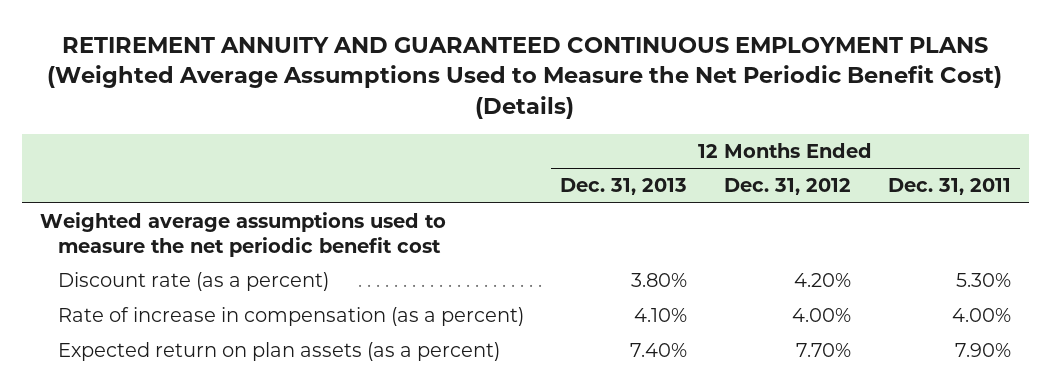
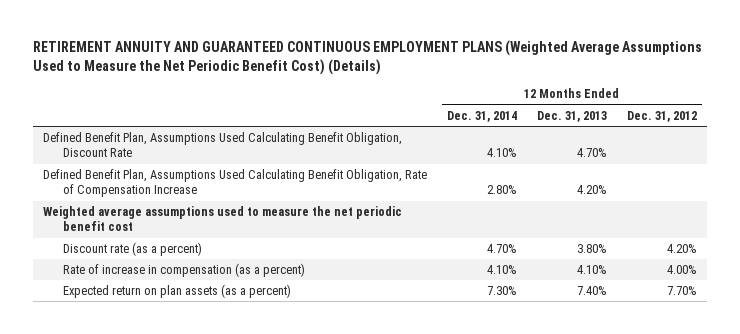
[887,178,1011,196] Dec. 31, 2011 -> none
none -> [447,110,518,122] Dec. 31, 2014
none -> [43,131,403,158] Defined Benefit Plan, Assumptions Used Calculating Benefit Obligation, Discount Rate
none -> [43,168,428,198] Defined Benefit Plan, Assumptions Used Calculating Benefit Obligation, Rate of Compensation Increase

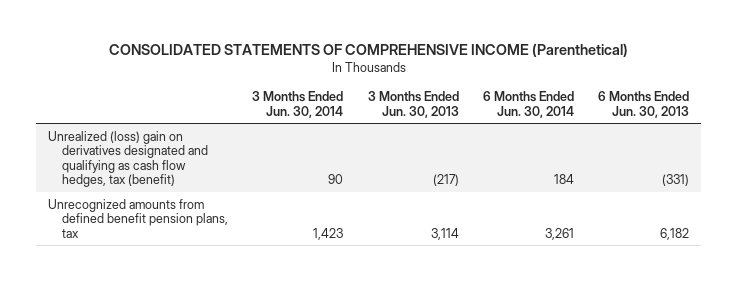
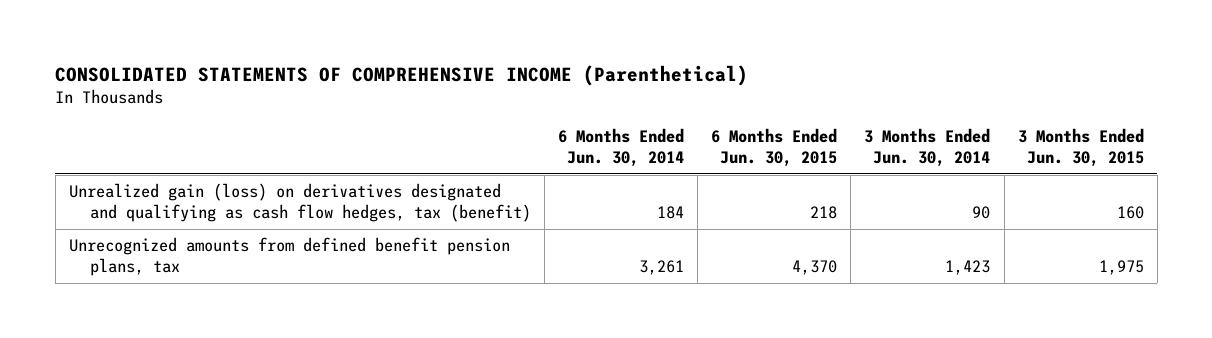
[367,91,459,118] 3 Months Ended Jun. 30, 2013 -> none
[598,91,690,118] 6 Months Ended Jun. 30, 2013 -> none
none -> [711,128,838,168] 6 Months Ended Jun. 30, 2015
none -> [1017,128,1144,168] 3 Months Ended Jun. 30, 2015
[48,130,209,188] Unrealized (loss) gain on derivatives designated and qualifying as cash flow hedges, tax (benefit) -> [68,183,531,223] Unrealized gain (loss) on derivatives designated and qualifying as cash flow hedges, tax (benefit)

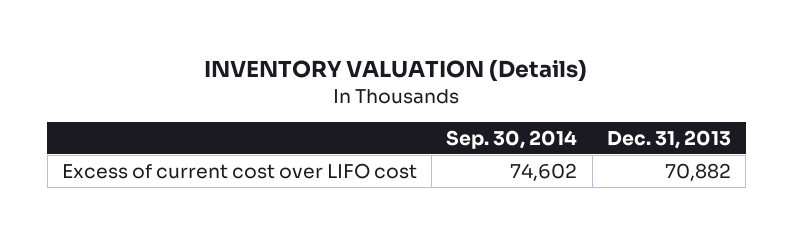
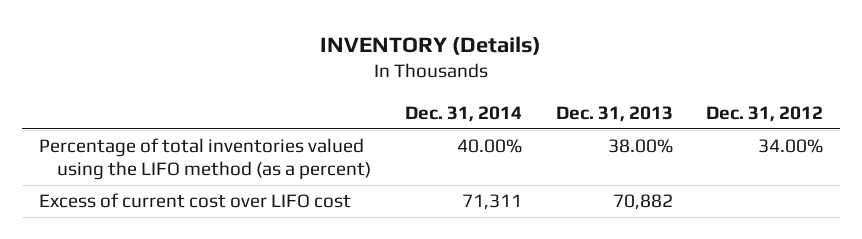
[204,58,588,82] INVENTORY VALUATION (Details) -> [320,35,542,55] INVENTORY (Details)
[446,129,578,149] Sep. 30, 2014 -> none
none -> [404,105,522,122] Dec. 31, 2014
none -> [706,105,824,122] Dec. 31, 2012
none -> [39,138,372,180] Percentage of total inventories valued using the LIFO method (as a percent)

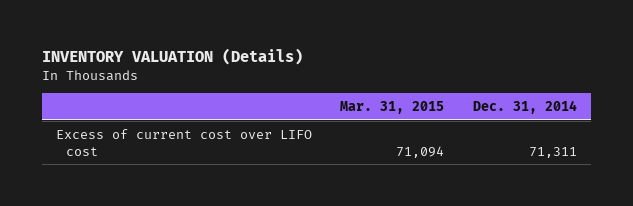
[320,35,542,55] INVENTORY (Details) -> [41,48,303,66] INVENTORY VALUATION (Details)
[555,105,673,122] Dec. 31, 2013 -> none
[706,105,824,122] Dec. 31, 2012 -> none
none -> [340,101,445,115] Mar. 31, 2015
[39,138,372,180] Percentage of total inventories valued using the LIFO method (as a percent) -> none

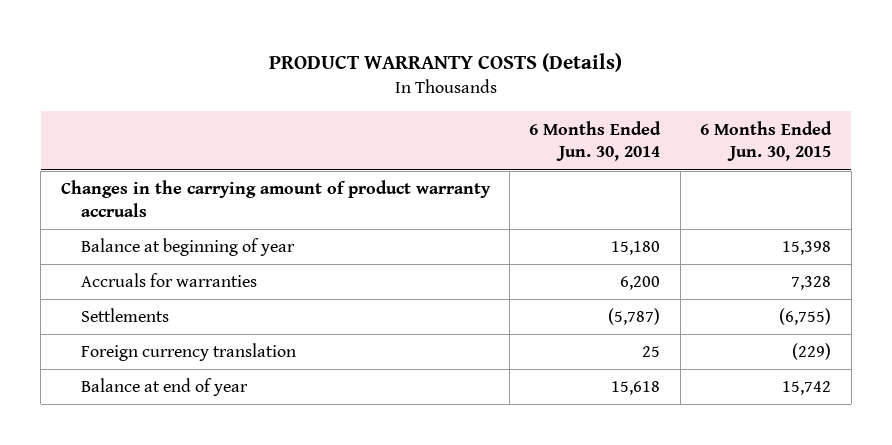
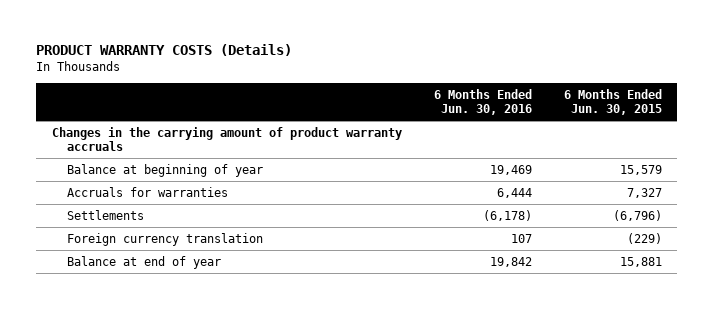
[529,120,662,162] 6 Months Ended Jun. 30, 2014 -> none
none -> [433,89,532,116] 6 Months Ended Jun. 30, 2016
[782,241,832,256] 15,398 -> [619,164,662,175] 15,579
[791,276,832,291] 7,328 -> [626,187,662,198] 7,327
[779,308,832,326] (6,755) -> [612,209,662,221] (6,796)
[782,381,832,396] 15,742 -> [619,256,662,267] 15,881

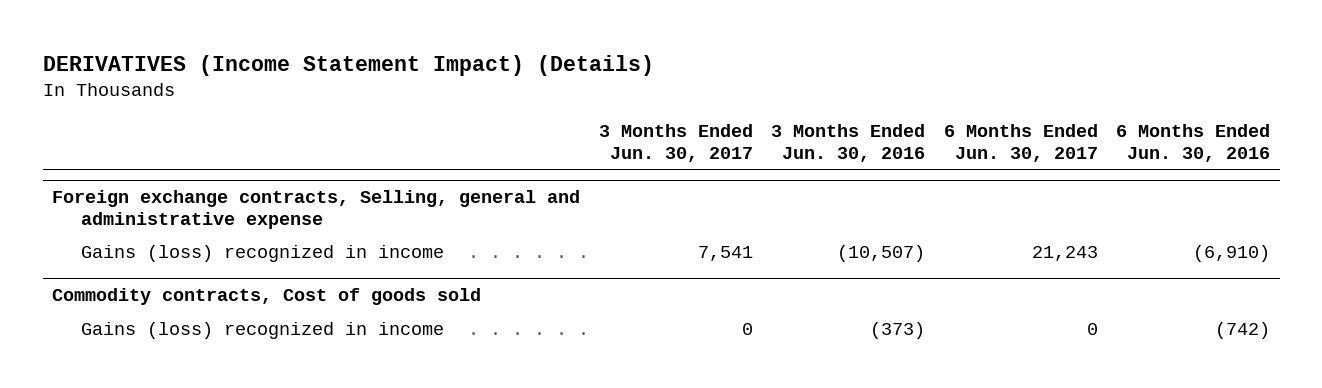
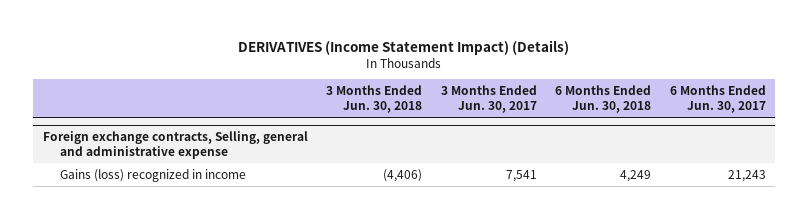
[771,124,926,162] 3 Months Ended Jun. 30, 2016 -> none
[1116,124,1271,162] 6 Months Ended Jun. 30, 2016 -> none
none -> [326,85,423,114] 3 Months Ended Jun. 30, 2018
none -> [555,85,652,114] 6 Months Ended Jun. 30, 2018
[51,288,481,306] Commodity contracts, Cost of goods sold -> none
[81,321,445,339] Gains (loss) recognized in income -> none

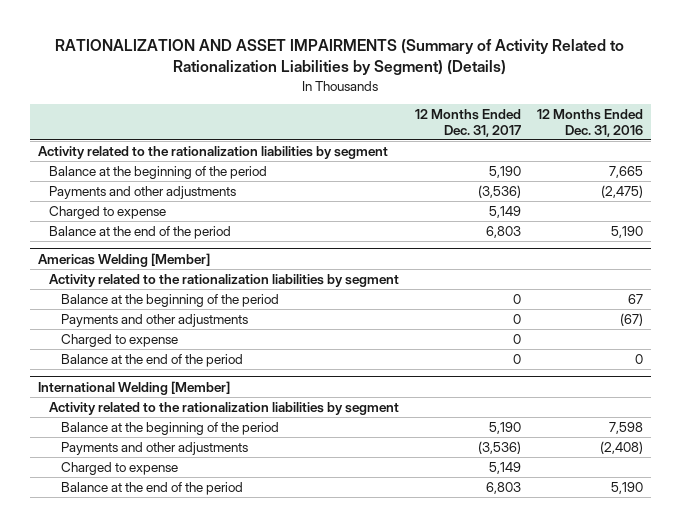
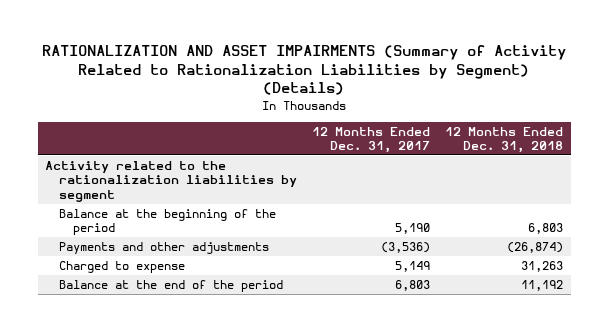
[536,109,643,137] 12 Months Ended Dec. 31, 2016 -> none
none -> [445,126,564,153] 12 Months Ended Dec. 31, 2018
[37,252,210,267] Americas Welding [Member] -> none
[49,273,400,287] Activity related to the rationalization liabilities by segment -> none
[60,293,279,307] Balance at the beginning of the period -> none
[60,313,248,327] Payments and other adjustments -> none
[60,333,178,347] Charged to expense -> none
[60,353,243,367] Balance at the end of the period -> none
[37,380,230,395] International Welding [Member] -> none
[49,401,400,415] Activity related to the rationalization liabilities by segment -> none
[60,421,279,435] Balance at the beginning of the period -> none
[60,441,248,455] Payments and other adjustments -> none
[60,461,178,475] Charged to expense -> none
[60,481,243,495] Balance at the end of the period -> none

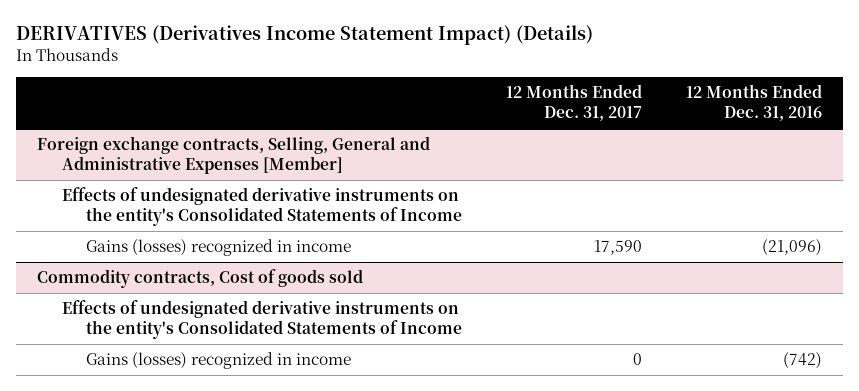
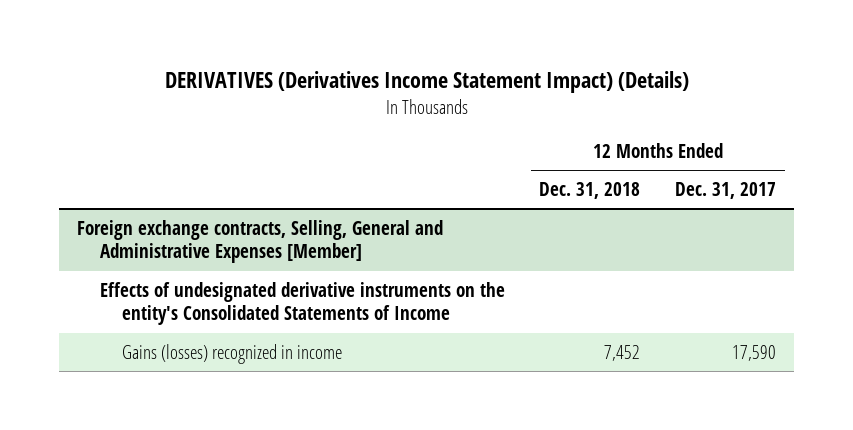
[685,83,822,122] 12 Months Ended Dec. 31, 2016 -> none
none -> [539,182,641,200] Dec. 31, 2018
[37,269,364,289] Commodity contracts, Cost of goods sold -> none
[61,300,463,340] Effects of undesignated derivative instruments on the entity's Consolidated Statements of Income -> none
[86,352,352,370] Gains (losses) recognized in income -> none

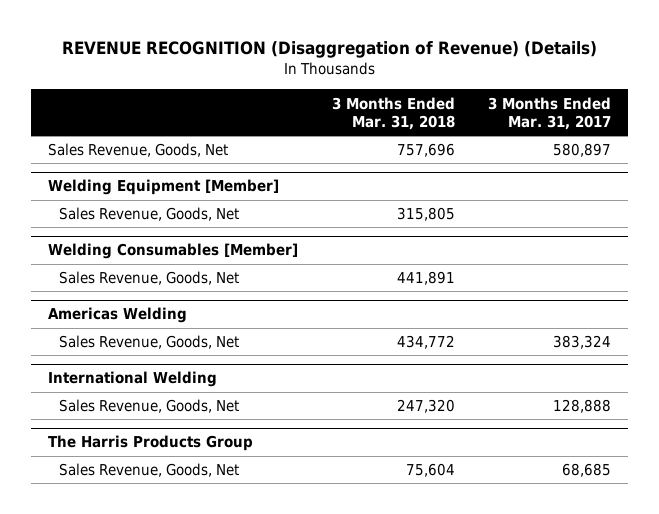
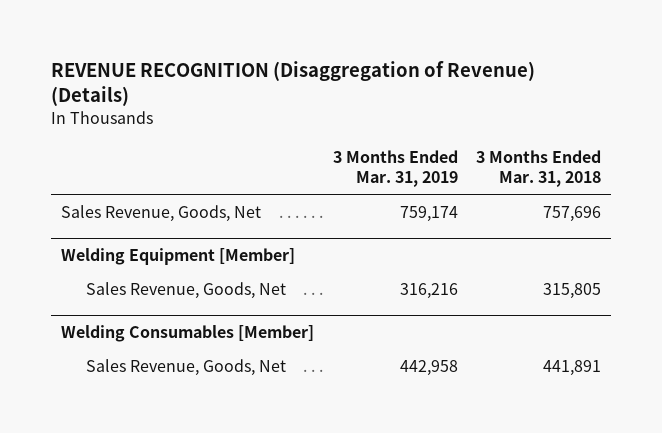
[488,96,612,130] 3 Months Ended Mar. 31, 2017 -> none
none -> [332,149,458,188] 3 Months Ended Mar. 31, 2019
[47,307,187,324] Americas Welding -> none
[58,335,239,350] Sales Revenue, Goods, Net -> none
[47,371,217,388] International Welding -> none
[58,399,239,414] Sales Revenue, Goods, Net -> none
[47,435,253,452] The Harris Products Group -> none
[58,463,239,478] Sales Revenue, Goods, Net -> none

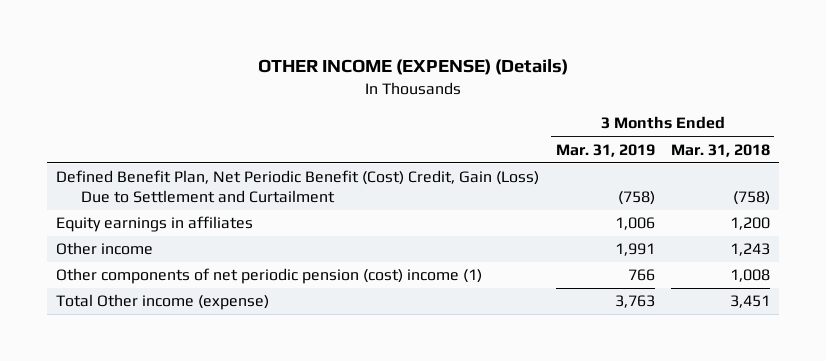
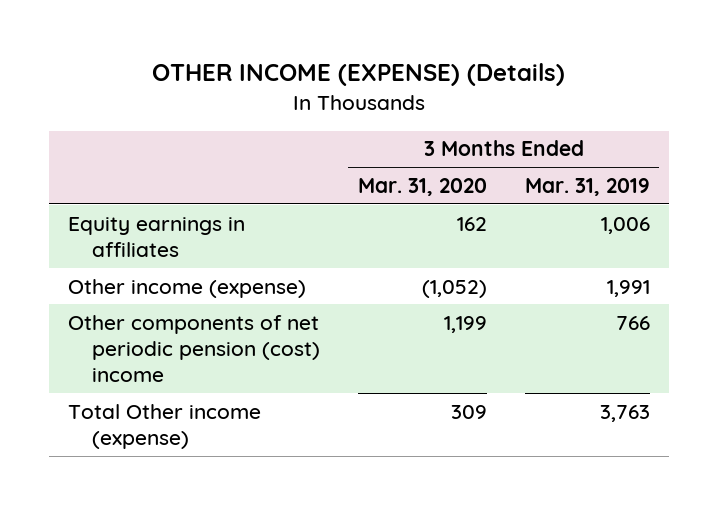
[671,143,771,157] Mar. 31, 2018 -> none
none -> [357,177,487,196] Mar. 31, 2020
[55,170,539,203] Defined Benefit Plan, Net Periodic Benefit (Cost) Credit, Gain (Loss) Due to Settlement and Curtailment -> none
[55,242,153,256] Other income -> [67,278,306,298] Other income (expense)
[55,268,482,285] Other components of net periodic pension (cost) income (1) -> [67,314,320,383] Other components of net periodic pension (cost) income

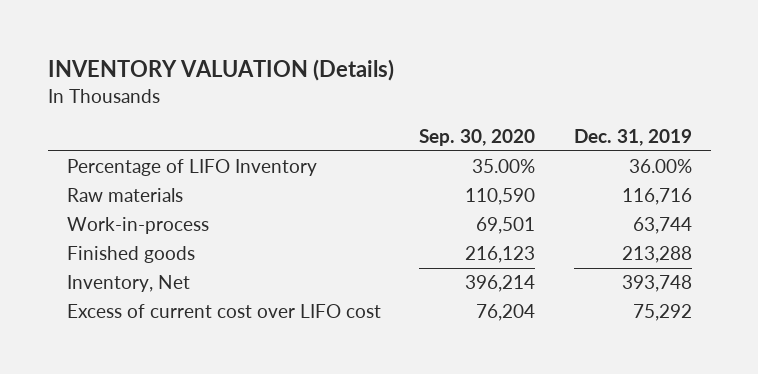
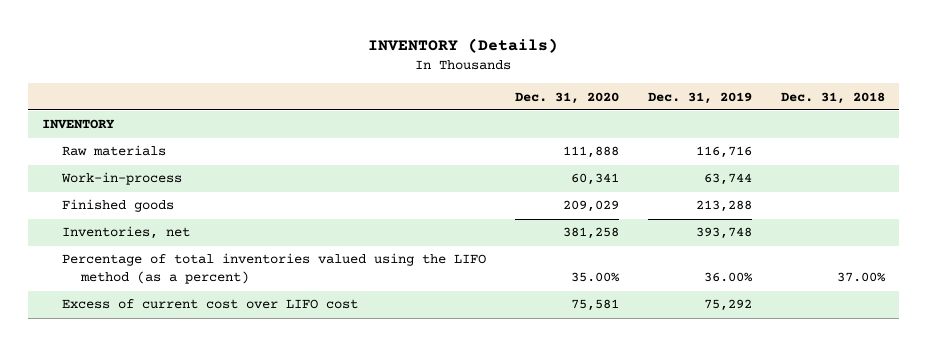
[47,59,394,82] INVENTORY VALUATION (Details) -> [368,37,559,53] INVENTORY (Details)
[419,129,536,147] Sep. 30, 2020 -> none
none -> [514,91,619,104] Dec. 31, 2020
none -> [780,91,885,104] Dec. 31, 2018
[66,159,317,177] Percentage of LIFO Inventory -> none
none -> [42,119,116,130] INVENTORY
[66,275,190,293] Inventory, Net -> [61,226,190,240] Inventories, net
none -> [61,253,486,285] Percentage of total inventories valued using the LIFO method (as a percent)

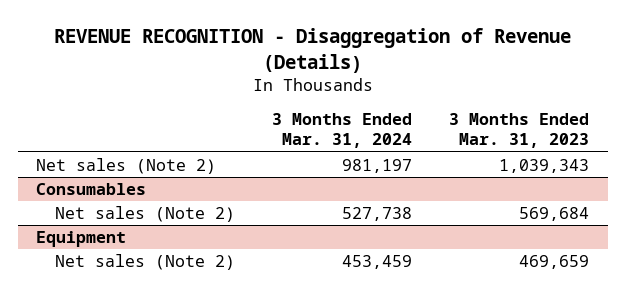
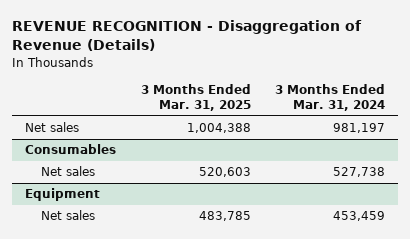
[449,113,590,149] 3 Months Ended Mar. 31, 2023 -> none
none -> [140,84,251,112] 3 Months Ended Mar. 31, 2025
[36,158,217,175] Net sales (Note 2) -> [24,122,79,133] Net sales
[55,206,236,223] Net sales (Note 2) -> [41,166,96,177] Net sales
[55,254,236,271] Net sales (Note 2) -> [41,210,96,221] Net sales

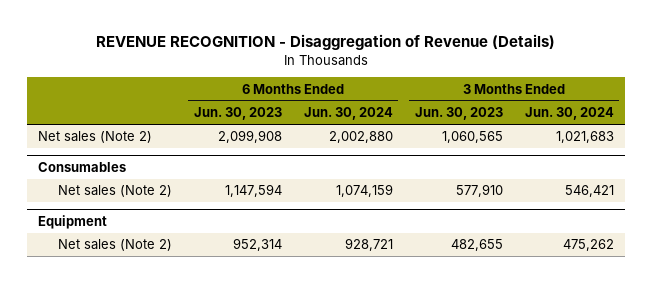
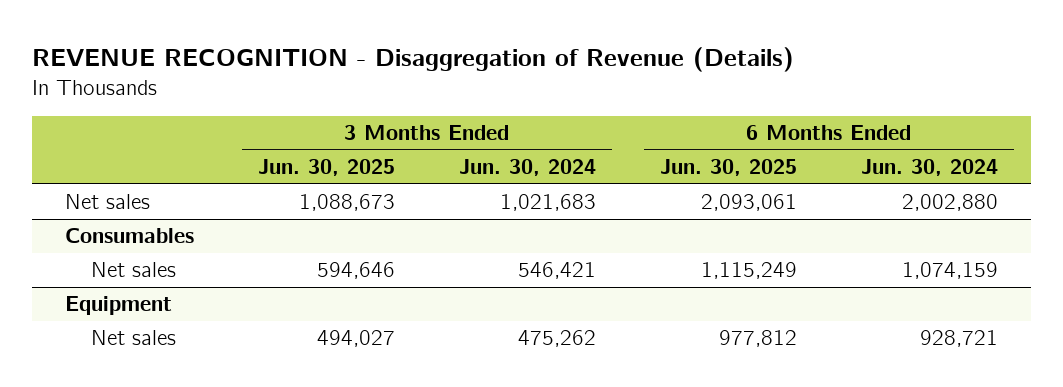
[193,107,282,121] Jun. 30, 2023 -> none
[414,107,503,121] Jun. 30, 2023 -> none
none -> [257,159,395,177] Jun. 30, 2025
none -> [660,159,798,177] Jun. 30, 2025
[38,131,153,144] Net sales (Note 2) -> [64,194,150,210] Net sales
[57,185,172,198] Net sales (Note 2) -> [90,262,176,278] Net sales
[57,239,172,252] Net sales (Note 2) -> [90,330,176,346] Net sales

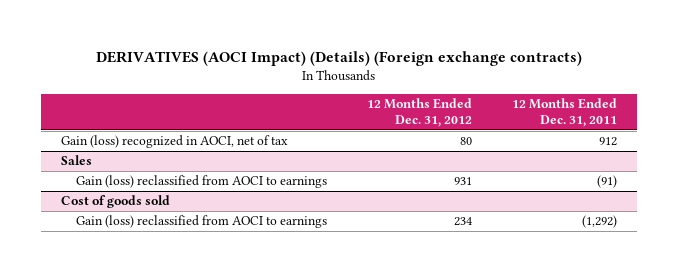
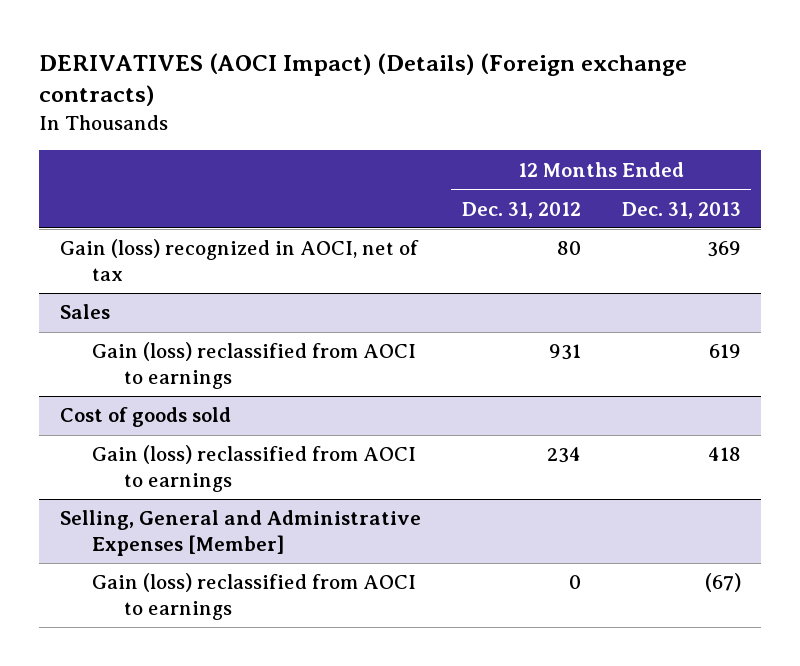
[512,98,618,128] 12 Months Ended Dec. 31, 2011 -> none
none -> [621,201,741,219] Dec. 31, 2013
none -> [59,510,421,556] Selling, General and Administrative Expenses [Member]
none -> [91,573,416,620] Gain (loss) reclassified from AOCI to earnings

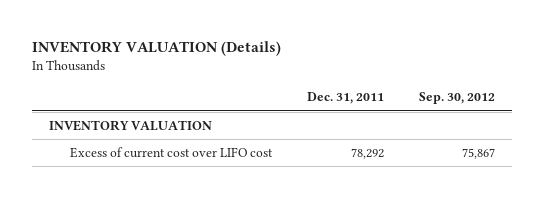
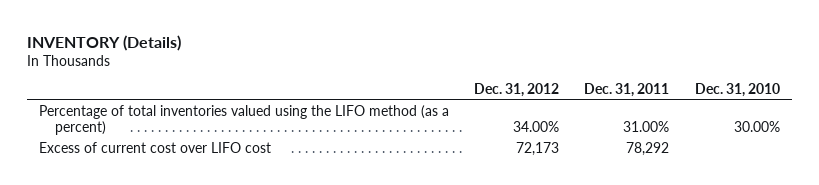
[31,41,281,57] INVENTORY VALUATION (Details) -> [26,34,181,51] INVENTORY (Details)
[418,92,495,105] Sep. 30, 2012 -> none
none -> [474,83,560,98] Dec. 31, 2012
none -> [694,83,780,98] Dec. 31, 2010
[49,119,213,131] INVENTORY VALUATION -> none
none -> [39,104,450,136] Percentage of total inventories valued using the LIFO method (as a percent)

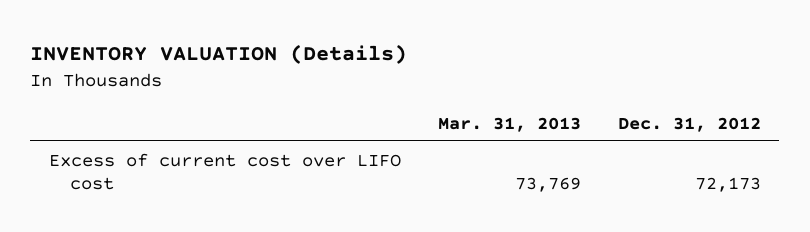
[26,34,181,51] INVENTORY (Details) -> [30,44,408,65] INVENTORY VALUATION (Details)
[584,83,670,98] Dec. 31, 2011 -> none
[694,83,780,98] Dec. 31, 2010 -> none
none -> [437,116,581,132] Mar. 31, 2013
[39,104,450,136] Percentage of total inventories valued using the LIFO method (as a percent) -> none

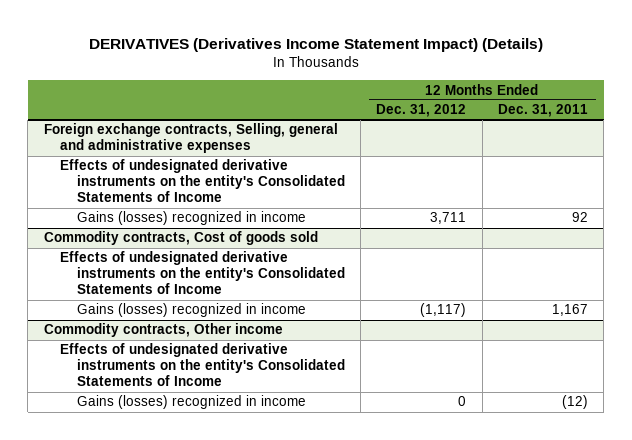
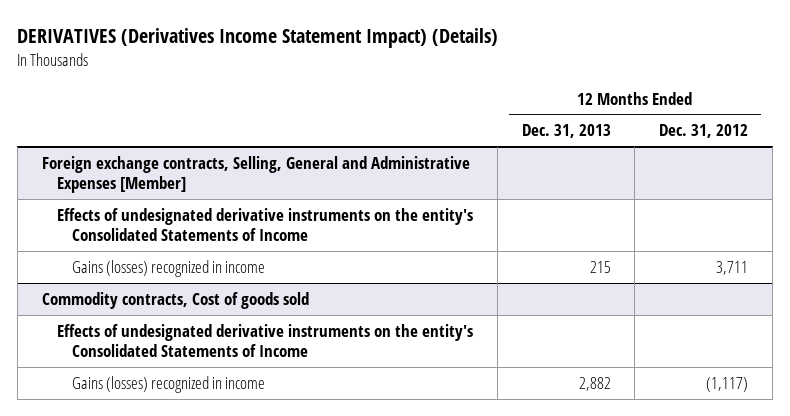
[498,104,589,118] Dec. 31, 2011 -> none
none -> [521,124,611,139] Dec. 31, 2013
[43,123,338,154] Foreign exchange contracts, Selling, general and administrative expenses -> [41,155,470,193] Foreign exchange contracts, Selling, General and Administrative Expenses [Member]
[43,323,283,338] Commodity contracts, Other income -> none
[60,343,345,387] Effects of undesignated derivative instruments on the entity's Consolidated Statements of Income -> none
[76,395,306,410] Gains (losses) recognized in income -> none

